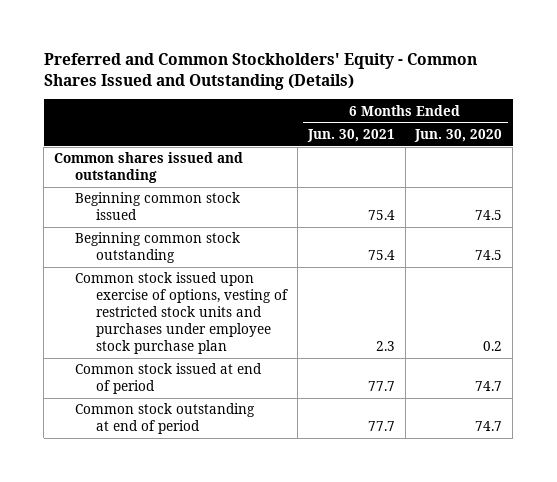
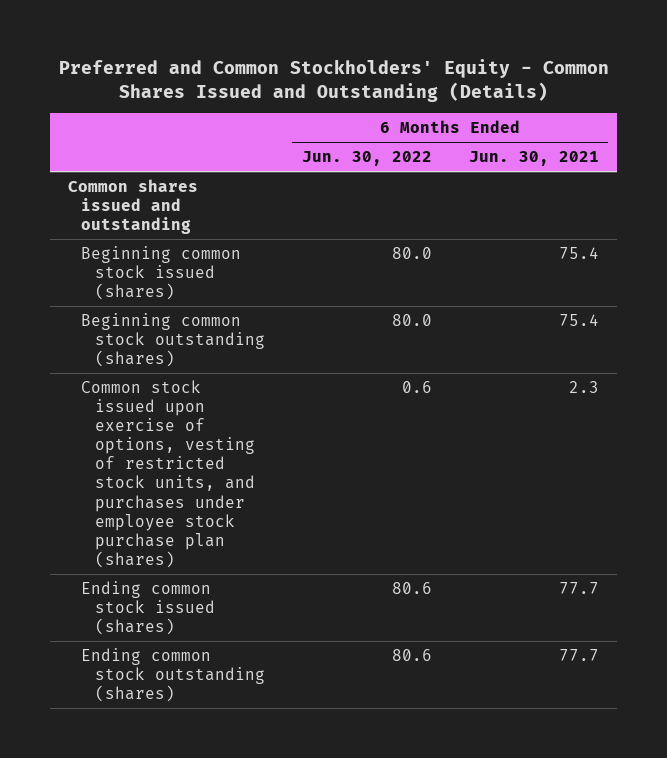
[414,128,503,142] Jun. 30, 2020 -> none
none -> [301,151,432,167] Jun. 30, 2022
[75,192,241,221] Beginning common stock issued -> [81,245,242,301] Beginning common stock issued (shares)
[75,232,241,264] Beginning common stock outstanding -> [81,312,265,368] Beginning common stock outstanding (shares)
[75,272,288,354] Common stock issued upon exercise of options, vesting of restricted stock units and purchases under employee stock purchase plan -> [81,379,255,568] Common stock issued upon exercise of options, vesting of restricted stock units, and purchases under employee stock purchase plan (shares)
[75,363,263,395] Common stock issued at end of period -> [81,580,215,636] Ending common stock issued (shares)
[75,403,256,435] Common stock outstanding at end of period -> [81,647,265,703] Ending common stock outstanding (shares)

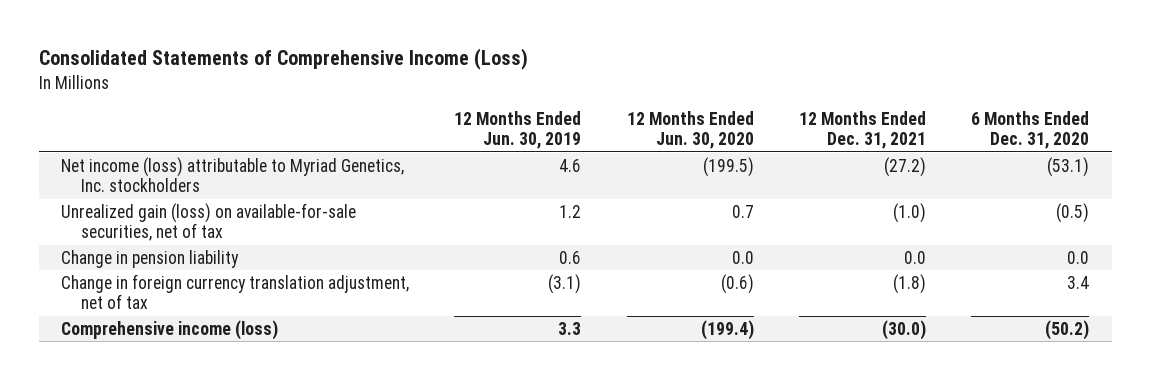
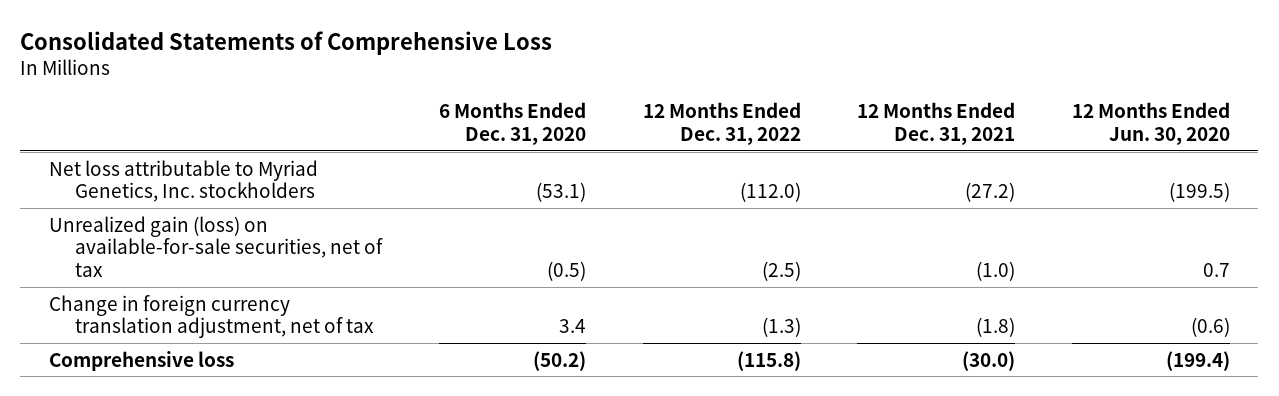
[38,48,528,71] Consolidated Statements of Comprehensive Income (Loss) -> [20,30,553,55] Consolidated Statements of Comprehensive Loss
[454,111,582,150] 12 Months Ended Jun. 30, 2019 -> none
none -> [642,101,801,145] 12 Months Ended Dec. 31, 2022
[61,156,405,193] Net income (loss) attributable to Myriad Genetics, Inc. stockholders -> [48,159,318,203] Net loss attributable to Myriad Genetics, Inc. stockholders
[61,249,240,268] Change in pension liability -> none
[61,319,279,340] Comprehensive income (loss) -> [48,350,234,371] Comprehensive loss

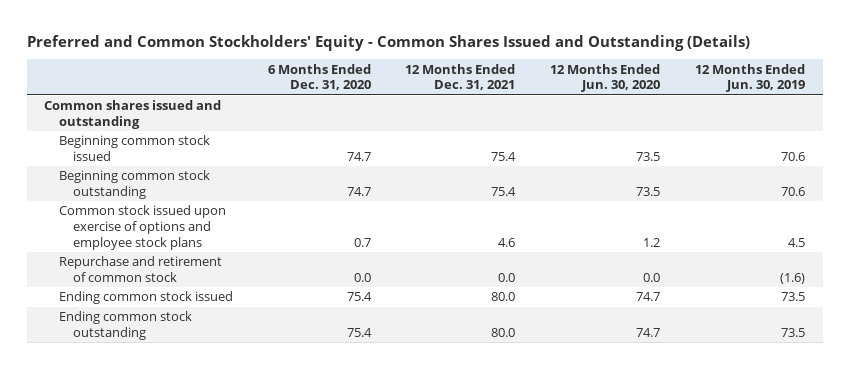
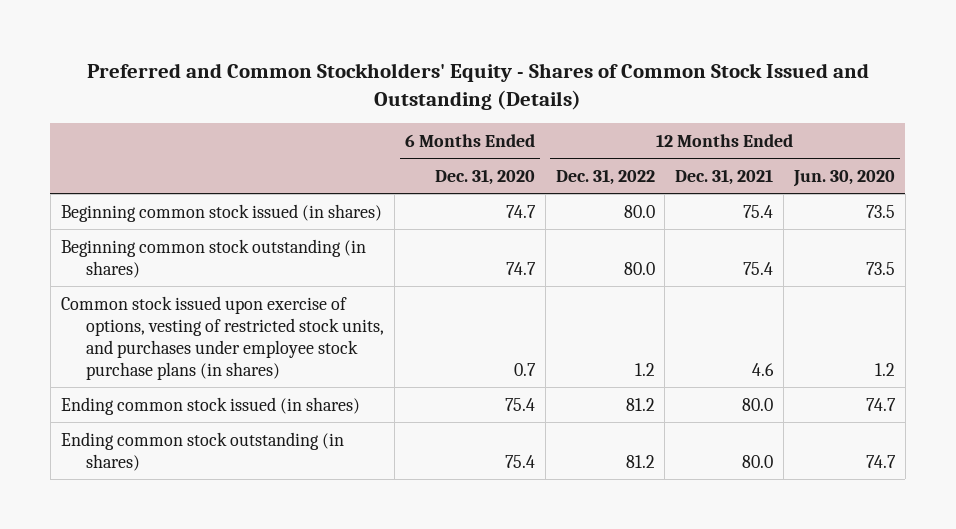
[27,34,751,51] Preferred and Common Stockholders' Equity - Common Shares Issued and Outstanding (Details) -> [86,62,869,110] Preferred and Common Stockholders' Equity - Shares of Common Stock Issued and Outstanding (Details)
[695,63,806,93] 12 Months Ended Jun. 30, 2019 -> none
none -> [555,168,655,185] Dec. 31, 2022
[44,100,222,130] Common shares issued and outstanding -> none
[58,256,222,283] Repurchase and retirement of common stock -> none
[58,135,210,162] Beginning common stock issued -> [60,203,382,222] Beginning common stock issued (in shares)
[58,170,210,200] Beginning common stock outstanding -> [60,238,366,278] Beginning common stock outstanding (in shares)
[58,205,226,250] Common stock issued upon exercise of options and employee stock plans -> [60,295,385,380] Common stock issued upon exercise of options, vesting of restricted stock units, and purchases under employee stock purchase plans (in shares)
[58,291,233,305] Ending common stock issued -> [60,396,360,415] Ending common stock issued (in shares)
[58,311,192,341] Ending common stock outstanding -> [60,431,344,471] Ending common stock outstanding (in shares)

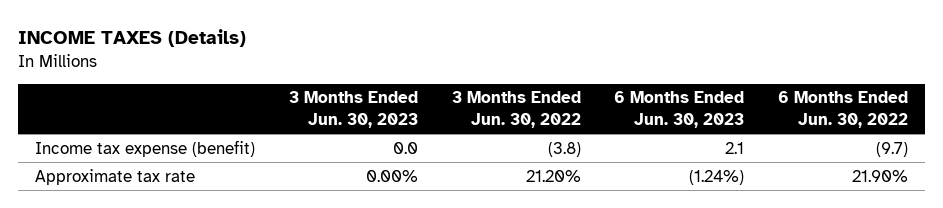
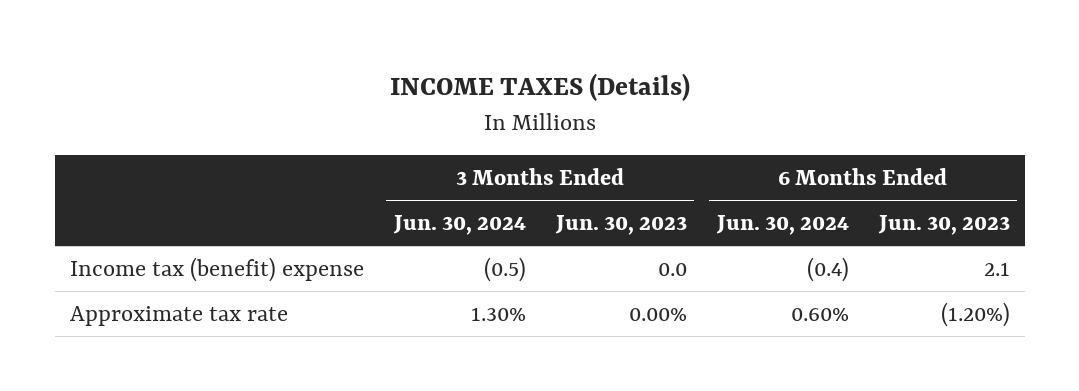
[451,91,581,128] 3 Months Ended Jun. 30, 2022 -> none
[778,91,909,128] 6 Months Ended Jun. 30, 2022 -> none
none -> [392,215,526,236] Jun. 30, 2024
none -> [715,215,849,236] Jun. 30, 2024
[35,139,256,157] Income tax expense (benefit) -> [69,256,364,282] Income tax (benefit) expense
[689,169,745,185] (1.24%) -> [940,301,1010,327] (1.20%)

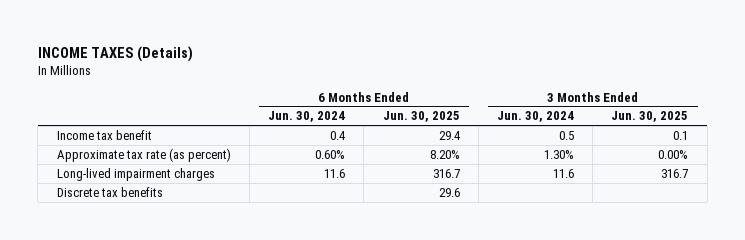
[554,215,687,236] Jun. 30, 2023 -> none
[877,215,1010,236] Jun. 30, 2023 -> none
none -> [382,111,460,123] Jun. 30, 2025
none -> [611,111,689,123] Jun. 30, 2025
[69,256,364,282] Income tax (benefit) expense -> [56,129,152,140] Income tax benefit
[483,256,526,282] (0.5) -> [558,130,574,140] 0.5
[806,256,849,282] (0.4) -> [330,130,347,140] 0.4
[69,305,288,326] Approximate tax rate -> [56,147,231,162] Approximate tax rate (as percent)
none -> [56,167,215,181] Long-lived impairment charges
none -> [56,186,163,197] Discrete tax benefits

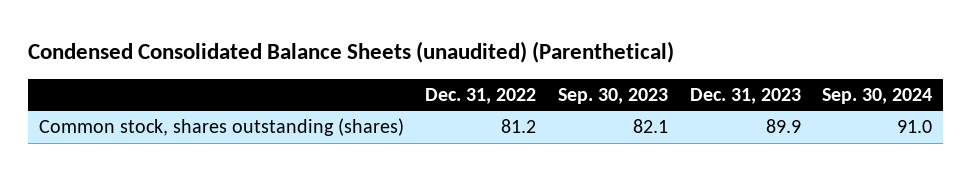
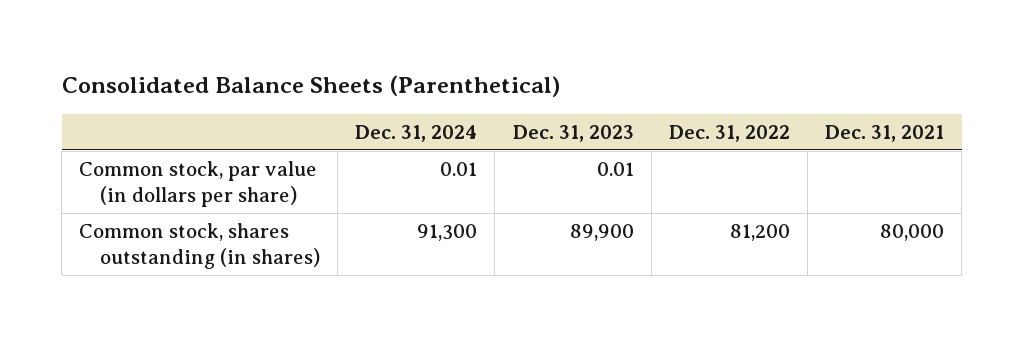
[28,40,675,63] Condensed Consolidated Balance Sheets (unaudited) (Parenthetical) -> [61,75,560,98] Consolidated Balance Sheets (Parenthetical)
[558,87,669,104] Sep. 30, 2023 -> none
[822,87,933,104] Sep. 30, 2024 -> none
none -> [355,124,478,142] Dec. 31, 2024
none -> [825,124,945,142] Dec. 31, 2021
none -> [79,160,318,208] Common stock, par value (in dollars per share)
[38,118,404,137] Common stock, shares outstanding (shares) -> [79,222,321,270] Common stock, shares outstanding (in shares)
[501,119,537,134] 81.2 -> [729,223,790,241] 81,200
[765,119,801,134] 89.9 -> [569,223,634,241] 89,900

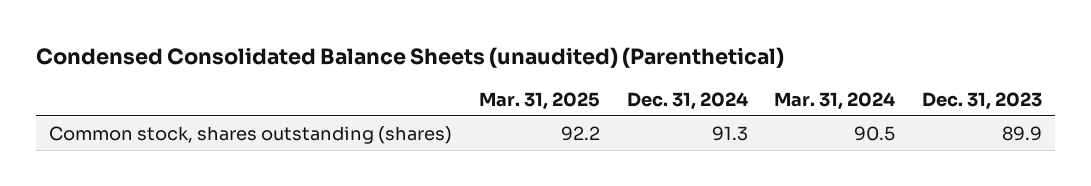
[61,75,560,98] Consolidated Balance Sheets (Parenthetical) -> [36,47,785,69] Condensed Consolidated Balance Sheets (unaudited) (Parenthetical)
[668,124,790,142] Dec. 31, 2022 -> none
[825,124,945,142] Dec. 31, 2021 -> none
none -> [478,91,600,110] Mar. 31, 2025
none -> [774,91,896,110] Mar. 31, 2024
[79,160,318,208] Common stock, par value (in dollars per share) -> none
[79,222,321,270] Common stock, shares outstanding (in shares) -> [49,126,453,145] Common stock, shares outstanding (shares)
[417,223,478,241] 91,300 -> [711,126,748,142] 91.3
[569,223,634,241] 89,900 -> [1001,126,1042,142] 89.9

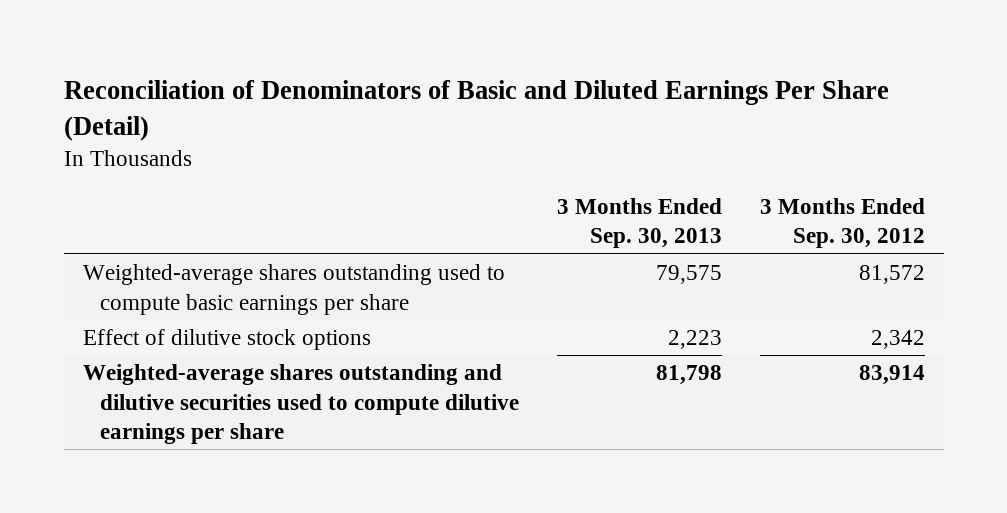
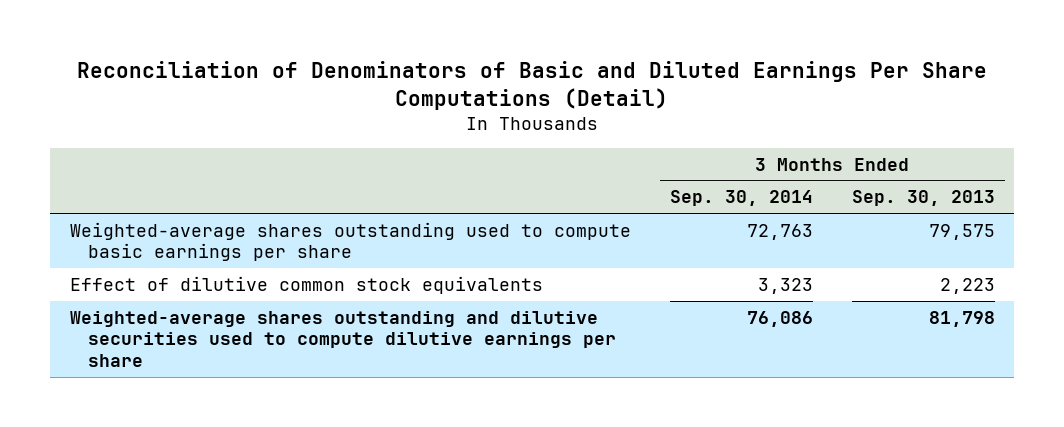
[63,80,889,141] Reconciliation of Denominators of Basic and Diluted Earnings Per Share (Detail) -> [77,60,988,110] Reconciliation of Denominators of Basic and Diluted Earnings Per Share Computations (Detail)
[759,197,925,249] 3 Months Ended Sep. 30, 2012 -> none
none -> [669,190,813,207] Sep. 30, 2014
[82,329,371,351] Effect of dilutive stock options -> [69,275,543,294] Effect of dilutive common stock equivalents

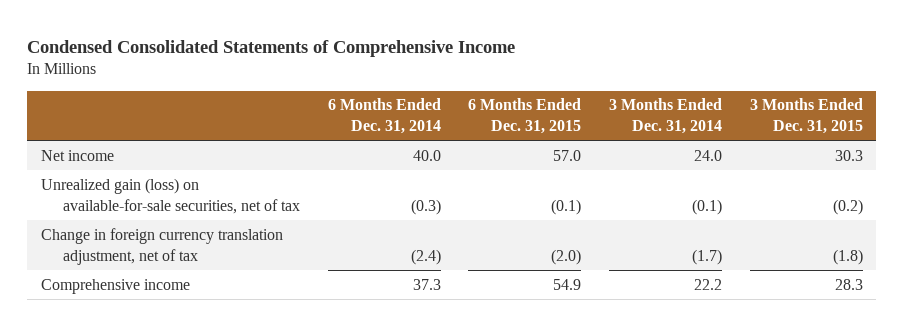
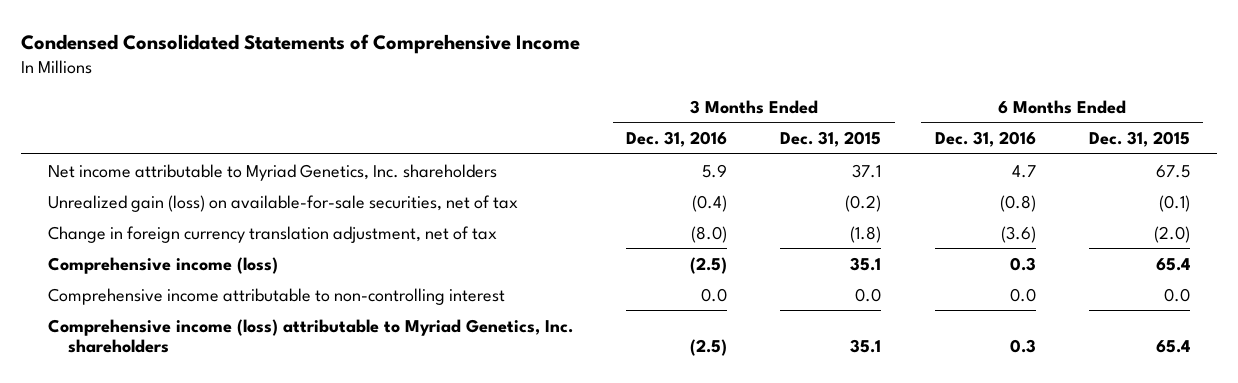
[327,98,441,135] 6 Months Ended Dec. 31, 2014 -> none
[609,98,723,135] 3 Months Ended Dec. 31, 2014 -> none
none -> [626,131,728,148] Dec. 31, 2016
none -> [934,131,1036,148] Dec. 31, 2016
[41,149,115,161] Net income -> [47,163,497,181] Net income attributable to Myriad Genetics, Inc. shareholders
[553,149,582,161] 57.0 -> [1155,164,1190,178] 67.5
[834,149,863,161] 30.3 -> [852,163,882,178] 37.1
none -> [47,256,278,274] Comprehensive income (loss)
none -> [47,287,505,305] Comprehensive income attributable to non-controlling interest
[41,278,191,294] Comprehensive income -> [47,318,573,354] Comprehensive income (loss) attributable to Myriad Genetics, Inc. shareholders
[553,278,582,290] 54.9 -> [1155,340,1190,354] 65.4
[834,278,863,290] 28.3 -> [850,339,882,354] 35.1

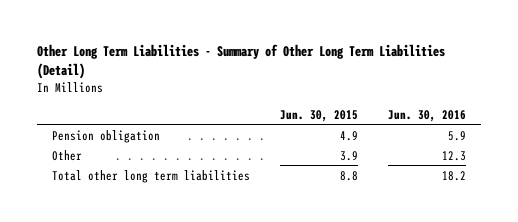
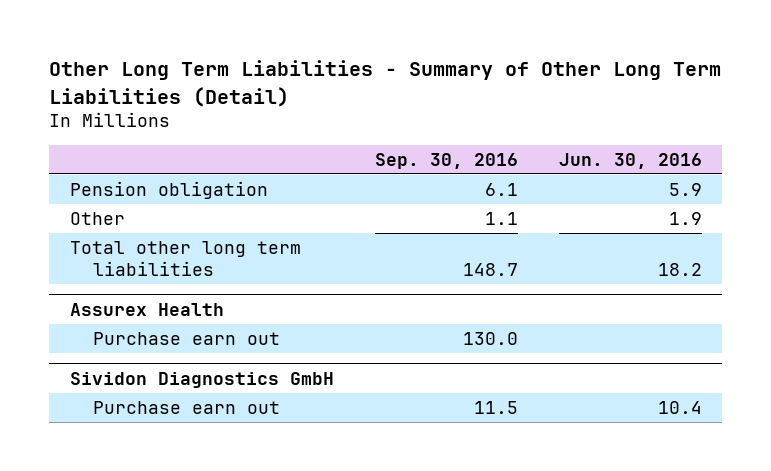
[280,109,359,122] Jun. 30, 2015 -> none
none -> [374,152,518,169] Sep. 30, 2016
[442,150,467,161] 12.3 -> [668,211,702,225] 1.9
none -> [69,302,224,316] Assurex Health
none -> [93,331,281,345] Purchase earn out
none -> [69,371,334,388] Sividon Diagnostics GmbH
none -> [93,400,281,414] Purchase earn out

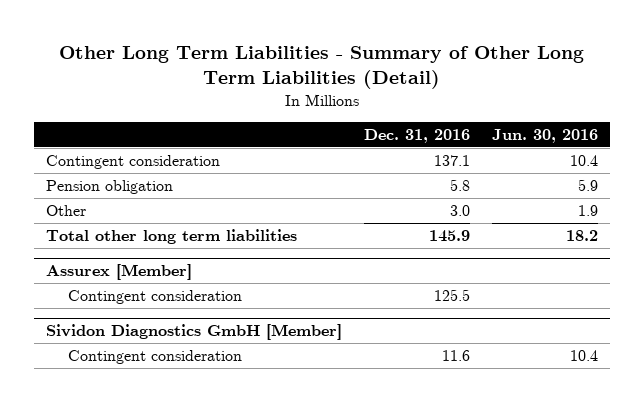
[374,152,518,169] Sep. 30, 2016 -> none
none -> [363,128,470,143] Dec. 31, 2016
none -> [45,154,220,169] Contingent consideration
[93,331,281,345] Purchase earn out -> none
[93,400,281,414] Purchase earn out -> none
[69,302,224,316] Assurex Health -> [45,264,192,281] Assurex [Member]
none -> [68,289,243,304] Contingent consideration
[69,371,334,388] Sividon Diagnostics GmbH -> [45,324,342,341] Sividon Diagnostics GmbH [Member]
none -> [68,349,243,364] Contingent consideration

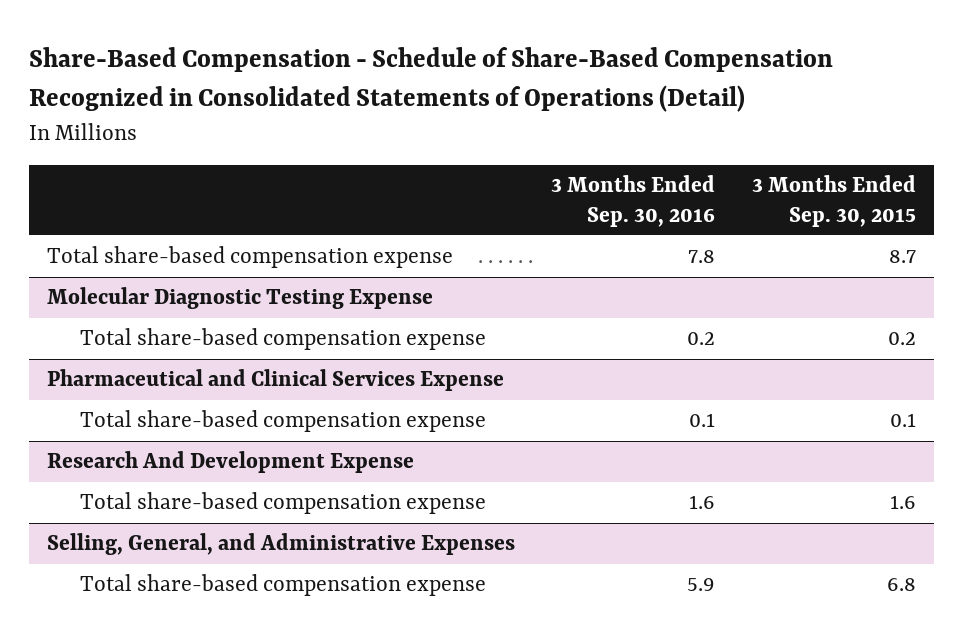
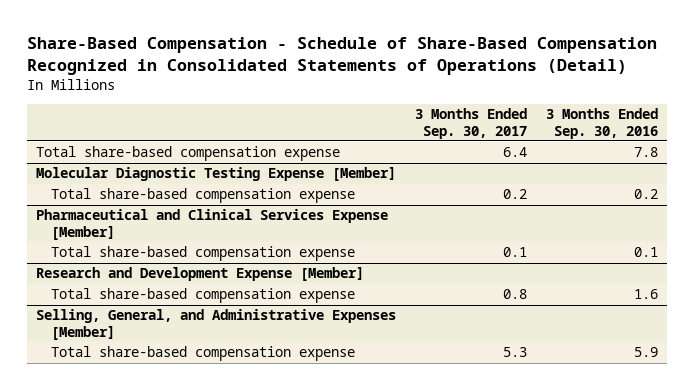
[751,175,916,227] 3 Months Ended Sep. 30, 2015 -> none
none -> [415,108,528,139] 3 Months Ended Sep. 30, 2017
[46,287,433,310] Molecular Diagnostic Testing Expense -> [36,167,397,182] Molecular Diagnostic Testing Expense [Member]
[46,369,504,392] Pharmaceutical and Clinical Services Expense -> [36,209,389,240] Pharmaceutical and Clinical Services Expense [Member]
[46,451,414,474] Research And Development Expense -> [36,267,365,282] Research and Development Expense [Member]
[46,533,515,556] Selling, General, and Administrative Expenses -> [36,309,397,340] Selling, General, and Administrative Expenses [Member]

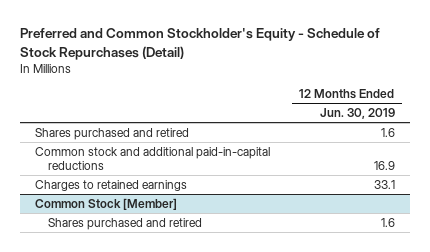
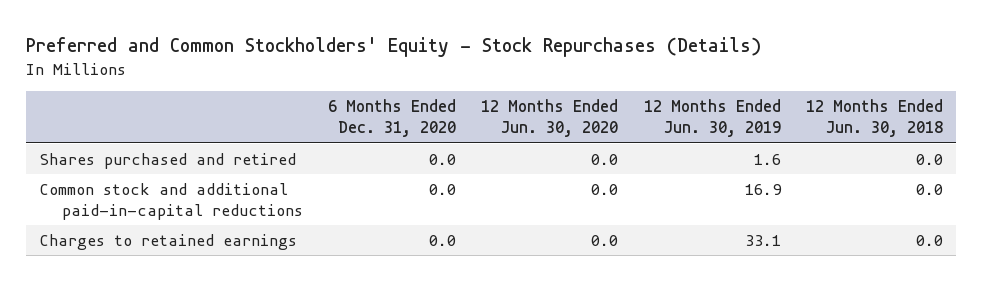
[20,28,381,60] Preferred and Common Stockholder's Equity - Schedule of Stock Repurchases (Detail) -> [26,37,762,58] Preferred and Common Stockholders' Equity - Stock Repurchases (Details)
none -> [328,98,457,138] 6 Months Ended Dec. 31, 2020
none -> [481,98,619,138] 12 Months Ended Jun. 30, 2020
none -> [805,98,943,138] 12 Months Ended Jun. 30, 2018
[34,197,177,210] Common Stock [Member] -> none
[47,217,202,230] Shares purchased and retired -> none

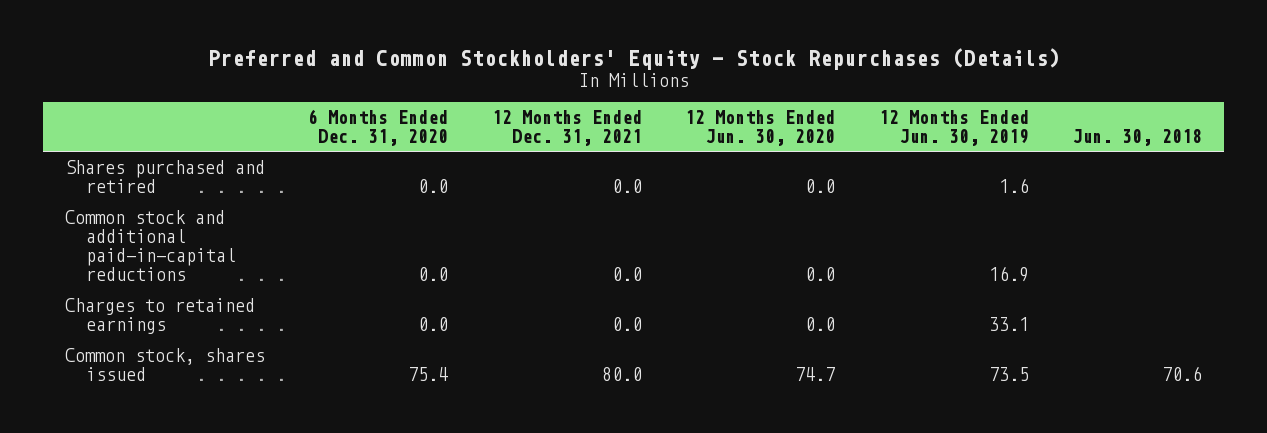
[805,98,943,138] 12 Months Ended Jun. 30, 2018 -> none
none -> [491,110,642,147] 12 Months Ended Dec. 31, 2021
none -> [1072,129,1203,147] Jun. 30, 2018
none -> [64,348,265,382] Common stock, shares issued

